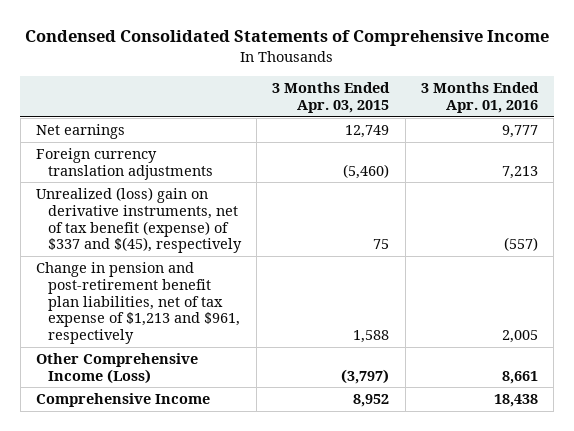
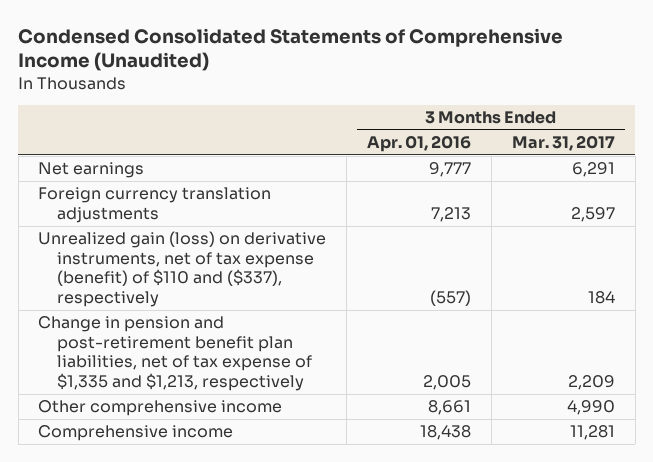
[25,30,550,47] Condensed Consolidated Statements of Comprehensive Income -> [18,27,564,72] Condensed Consolidated Statements of Comprehensive Income (Unaudited)
[272,82,391,114] 3 Months Ended Apr. 03, 2015 -> none
none -> [511,134,615,151] Mar. 31, 2017
[35,186,242,254] Unrealized (loss) gain on derivative instruments, net of tax benefit (expense) of $337 and $(45), respectively -> [38,231,327,308] Unrealized gain (loss) on derivative instruments, net of tax expense (benefit) of $110 and ($337), respectively
[35,261,240,345] Change in pension and post-retirement benefit plan liabilities, net of tax expense of $1,213 and $961, respectively -> [38,316,313,392] Change in pension and post-retirement benefit plan liabilities, net of tax expense of $1,335 and $1,213, respectively
[35,352,198,384] Other Comprehensive Income (Loss) -> [38,400,283,417] Other comprehensive income
[35,392,210,407] Comprehensive Income -> [38,425,234,442] Comprehensive income

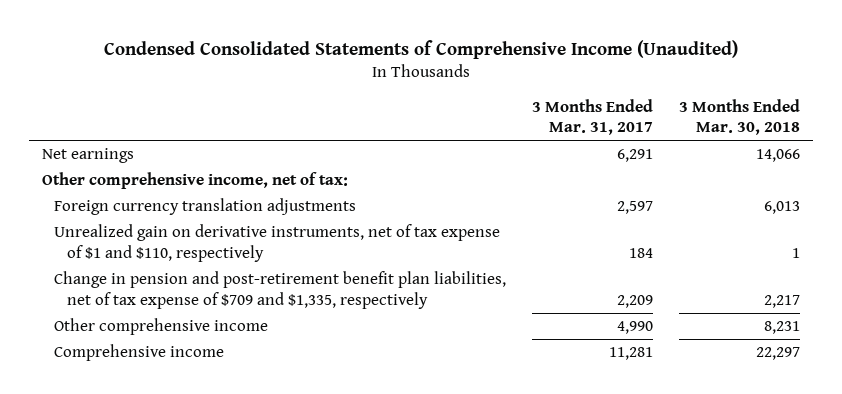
[367,134,472,152] Apr. 01, 2016 -> none
none -> [678,99,800,136] 3 Months Ended Mar. 30, 2018
none -> [42,172,349,190] Other comprehensive income, net of tax:
[38,231,327,308] Unrealized gain (loss) on derivative instruments, net of tax expense (benefit) of $110 and ($337), respectively -> [54,224,501,262] Unrealized gain on derivative instruments, net of tax expense of $1 and $110, respectively
[38,316,313,392] Change in pension and post-retirement benefit plan liabilities, net of tax expense of $1,335 and $1,213, respectively -> [54,271,507,309] Change in pension and post-retirement benefit plan liabilities, net of tax expense of $709 and $1,335, respectively

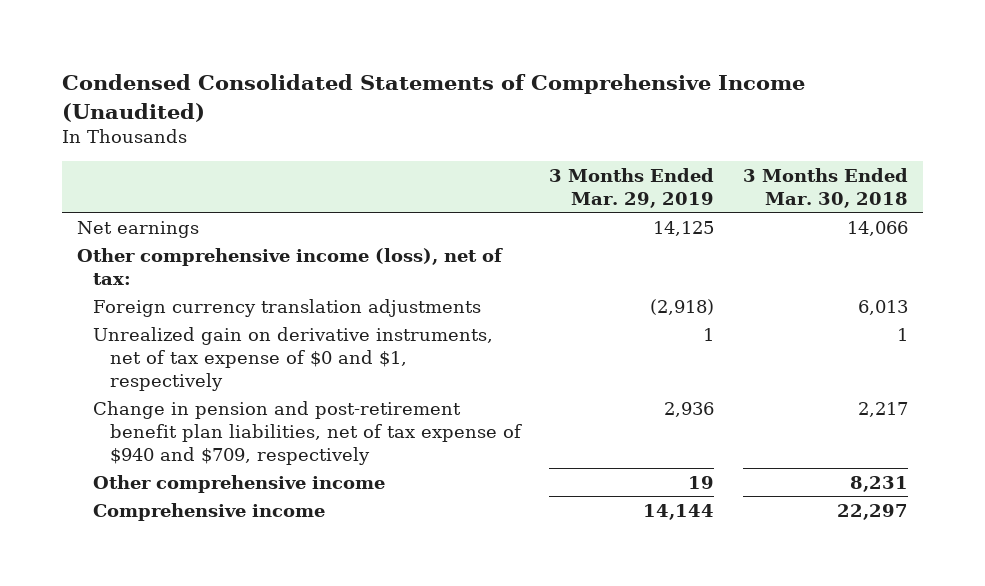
[532,99,654,136] 3 Months Ended Mar. 31, 2017 -> none
none -> [549,167,715,208] 3 Months Ended Mar. 29, 2019
[42,172,349,190] Other comprehensive income, net of tax: -> [76,247,503,285] Other comprehensive income (loss), net of tax:
[54,224,501,262] Unrealized gain on derivative instruments, net of tax expense of $1 and $110, respectively -> [93,326,494,391] Unrealized gain on derivative instruments, net of tax expense of $0 and $1, respectively
[54,271,507,309] Change in pension and post-retirement benefit plan liabilities, net of tax expense of $709 and $1,335, respectively -> [93,400,522,465] Change in pension and post-retirement benefit plan liabilities, net of tax expense of $940 and $709, respectively

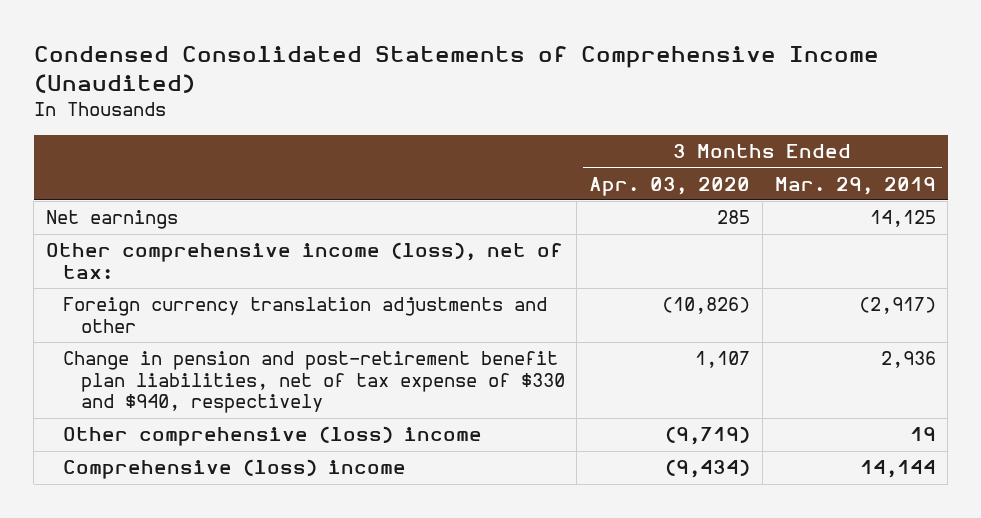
[743,167,909,208] 3 Months Ended Mar. 30, 2018 -> none
none -> [589,176,751,196] Apr. 03, 2020
[93,326,494,391] Unrealized gain on derivative instruments, net of tax expense of $0 and $1, respectively -> none
[93,298,482,317] Foreign currency translation adjustments -> [63,297,548,333] Foreign currency translation adjustments and other
[650,298,715,315] (2,918) -> [858,297,936,315] (2,917)
[93,400,522,465] Change in pension and post-retirement benefit plan liabilities, net of tax expense of $940 and $709, respectively -> [63,351,565,414] Change in pension and post-retirement benefit plan liabilities, net of tax expense of $330 and $940, respectively
[93,474,386,493] Other comprehensive income -> [63,426,483,447] Other comprehensive (loss) income
[93,502,326,521] Comprehensive income -> [63,459,407,480] Comprehensive (loss) income

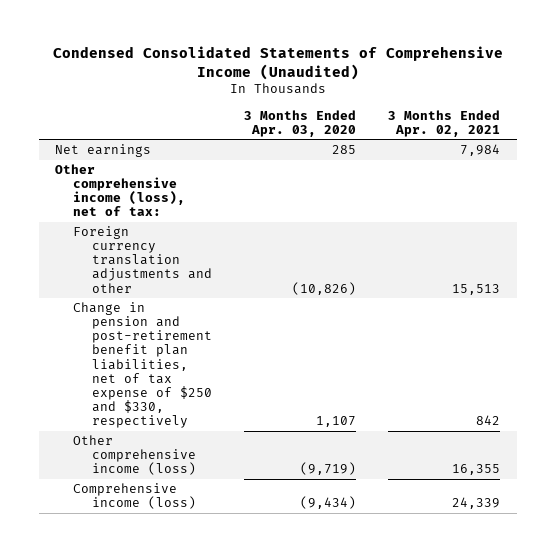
[774,176,936,195] Mar. 29, 2019 -> none
none -> [388,109,501,137] 3 Months Ended Apr. 02, 2021
[63,351,565,414] Change in pension and post-retirement benefit plan liabilities, net of tax expense of $330 and $940, respectively -> [73,302,212,429] Change in pension and post-retirement benefit plan liabilities, net of tax expense of $250 and $330, respectively
[63,426,483,447] Other comprehensive (loss) income -> [73,435,196,476] Other comprehensive income (loss)
[63,459,407,480] Comprehensive (loss) income -> [73,483,196,510] Comprehensive income (loss)

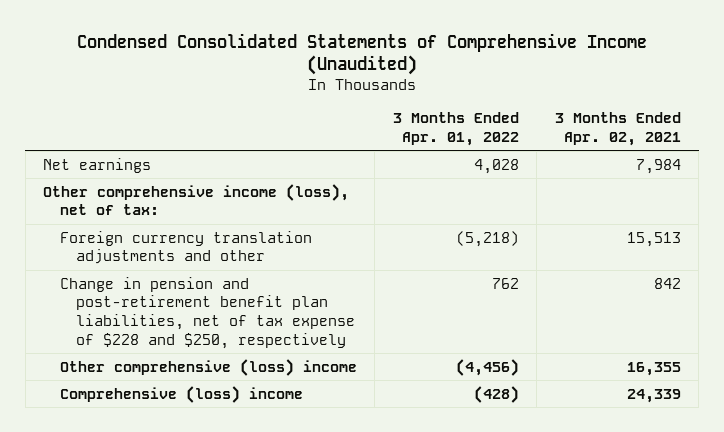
[244,109,357,137] 3 Months Ended Apr. 03, 2020 -> none
none -> [392,111,519,146] 3 Months Ended Apr. 01, 2022
[73,302,212,429] Change in pension and post-retirement benefit plan liabilities, net of tax expense of $250 and $330, respectively -> [59,276,355,349] Change in pension and post-retirement benefit plan liabilities, net of tax expense of $228 and $250, respectively
[73,435,196,476] Other comprehensive income (loss) -> [59,358,357,376] Other comprehensive (loss) income
[73,483,196,510] Comprehensive income (loss) -> [59,385,303,403] Comprehensive (loss) income

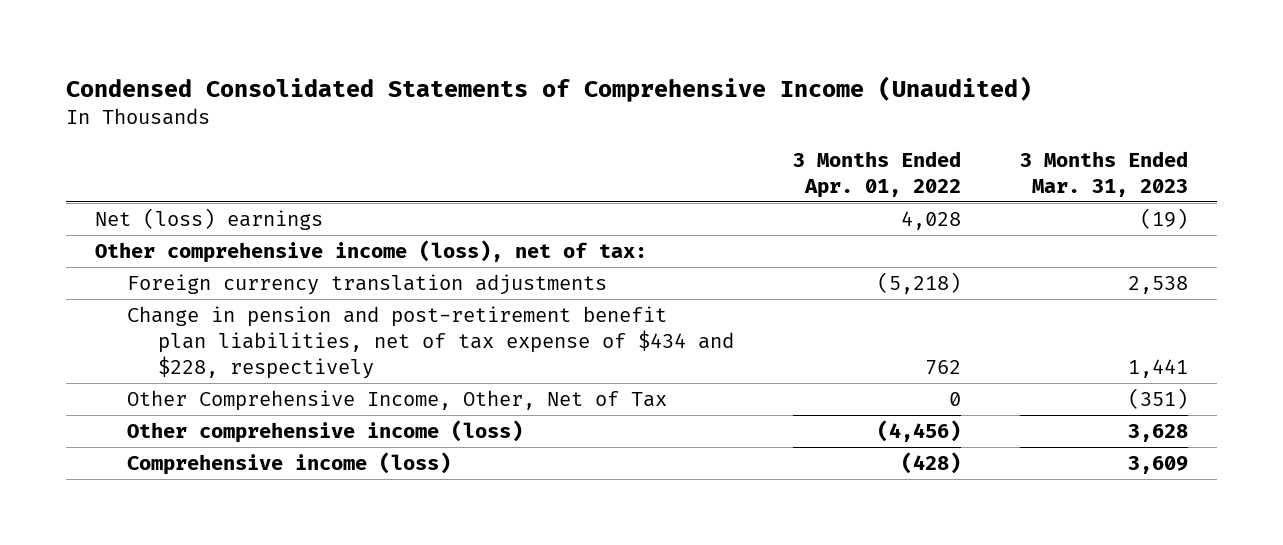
[554,111,681,146] 3 Months Ended Apr. 02, 2021 -> none
none -> [1019,151,1188,197] 3 Months Ended Mar. 31, 2023
[43,157,152,173] Net earnings -> [95,208,324,231] Net (loss) earnings
[59,230,312,265] Foreign currency translation adjustments and other -> [126,274,607,296] Foreign currency translation adjustments
[59,276,355,349] Change in pension and post-retirement benefit plan liabilities, net of tax expense of $228 and $250, respectively -> [126,306,734,379] Change in pension and post-retirement benefit plan liabilities, net of tax expense of $434 and $228, respectively
none -> [126,390,667,412] Other Comprehensive Income, Other, Net of Tax
[59,358,357,376] Other comprehensive (loss) income -> [126,420,523,444] Other comprehensive income (loss)
[59,385,303,403] Comprehensive (loss) income -> [126,452,451,476] Comprehensive income (loss)

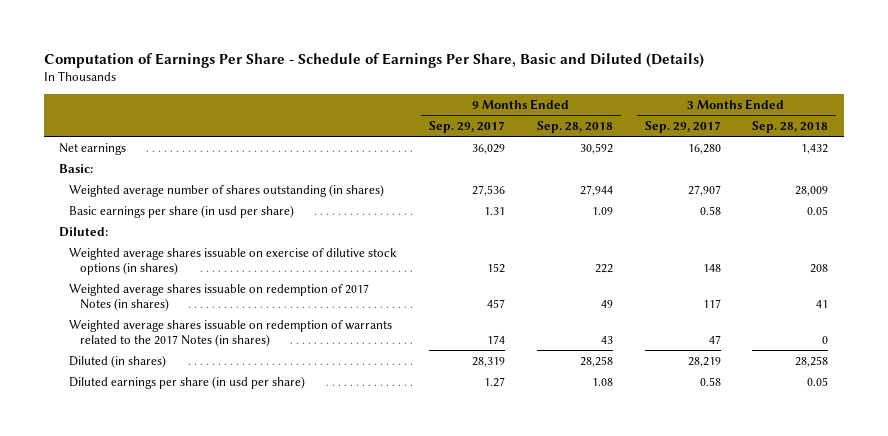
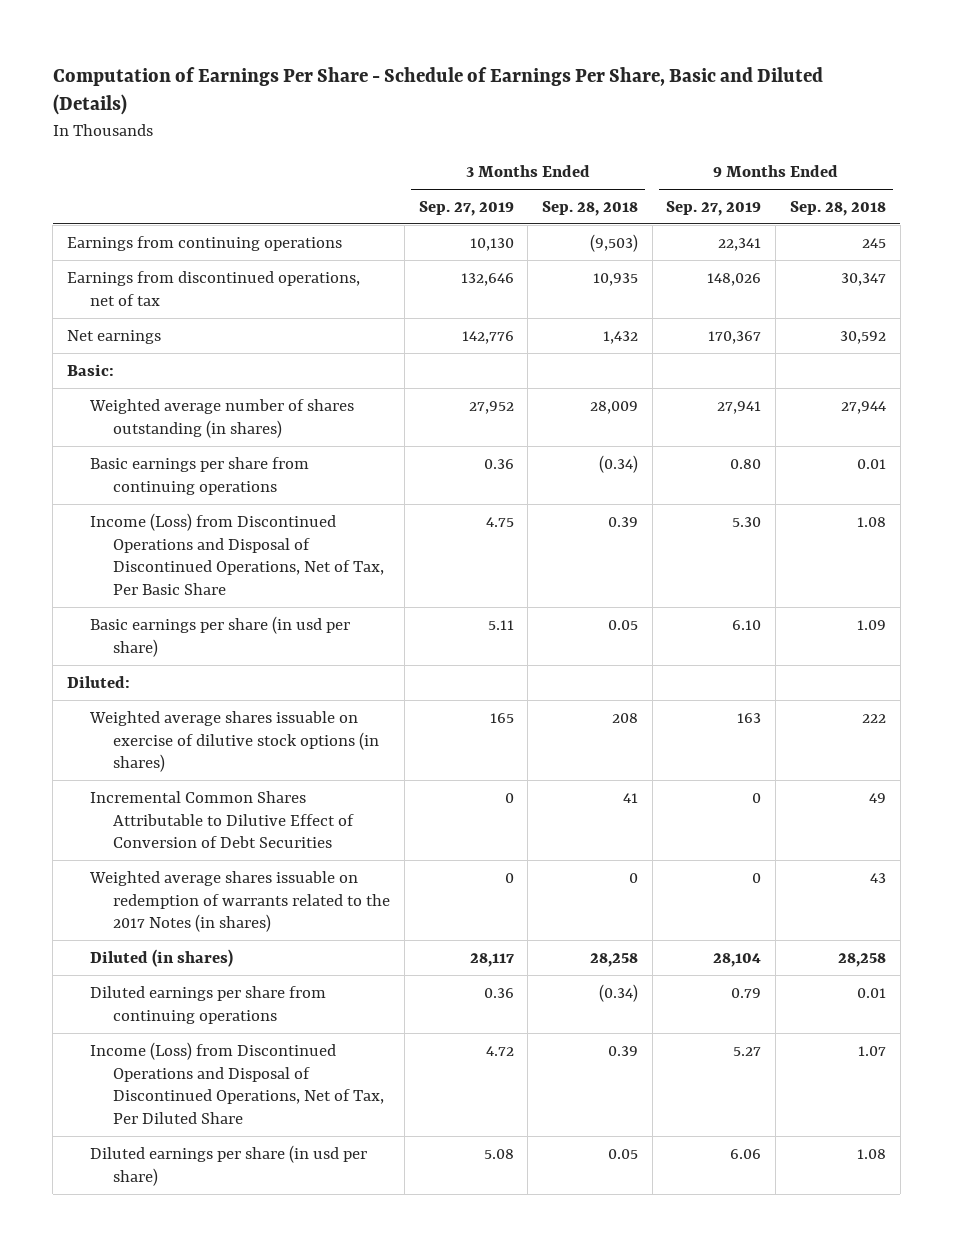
[429,120,506,133] Sep. 29, 2017 -> none
[644,120,721,133] Sep. 29, 2017 -> none
none -> [418,200,514,216] Sep. 27, 2019
none -> [666,200,762,216] Sep. 27, 2019
none -> [66,235,342,251] Earnings from continuing operations
none -> [66,270,360,306] Earnings from discontinued operations, net of tax
none -> [89,456,309,495] Basic earnings per share from continuing operations
none -> [89,512,385,596] Income (Loss) from Discontinued Operations and Disposal of Discontinued Operations, Net of Tax, Per Basic Share
[69,283,370,312] Weighted average shares issuable on redemption of 2017 Notes (in shares) -> [89,790,355,849] Incremental Common Shares Attributable to Dilutive Effect of Conversion of Debt Securities
none -> [89,985,326,1024] Diluted earnings per share from continuing operations
none -> [89,1041,385,1125] Income (Loss) from Discontinued Operations and Disposal of Discontinued Operations, Net of Tax, Per Diluted Share

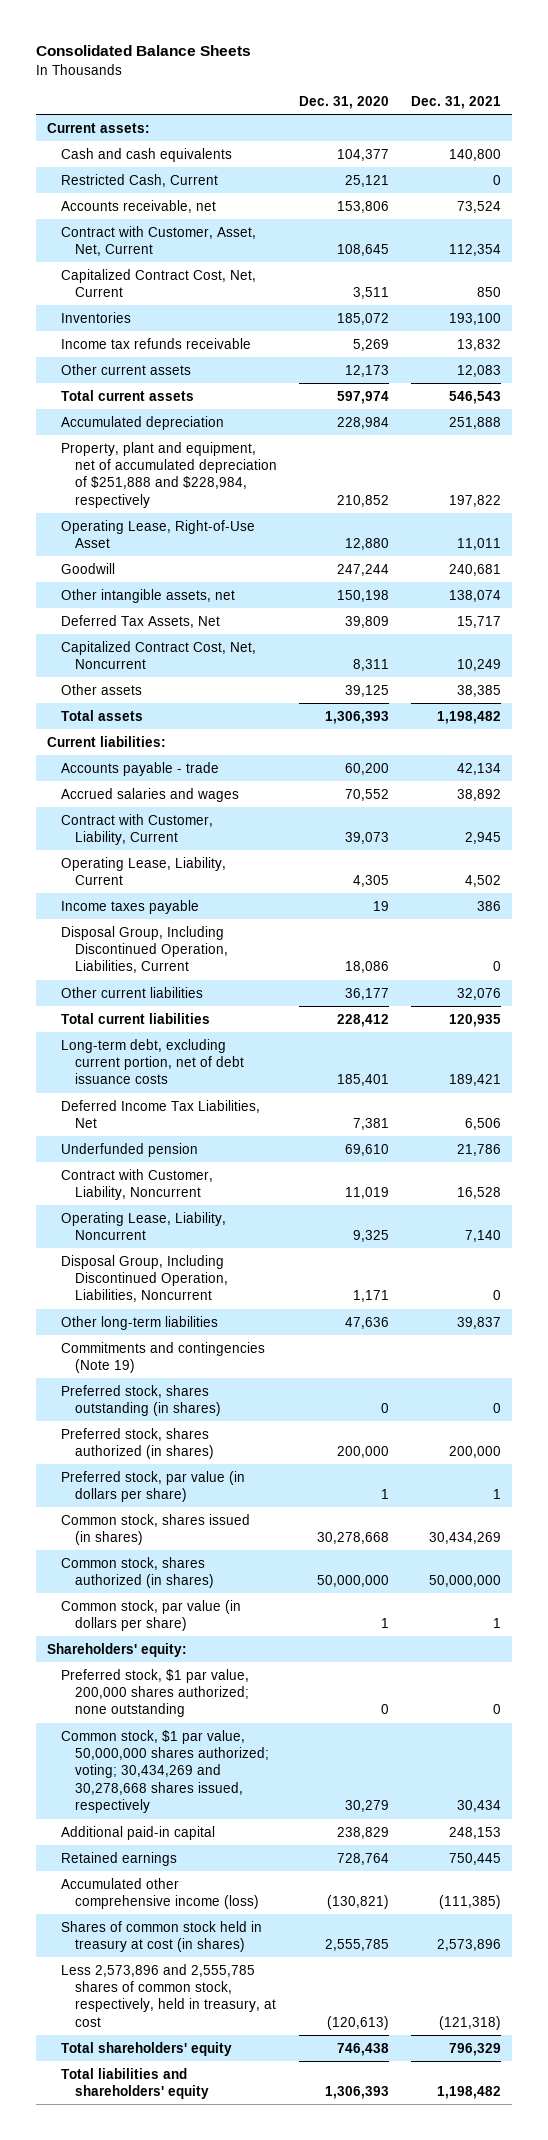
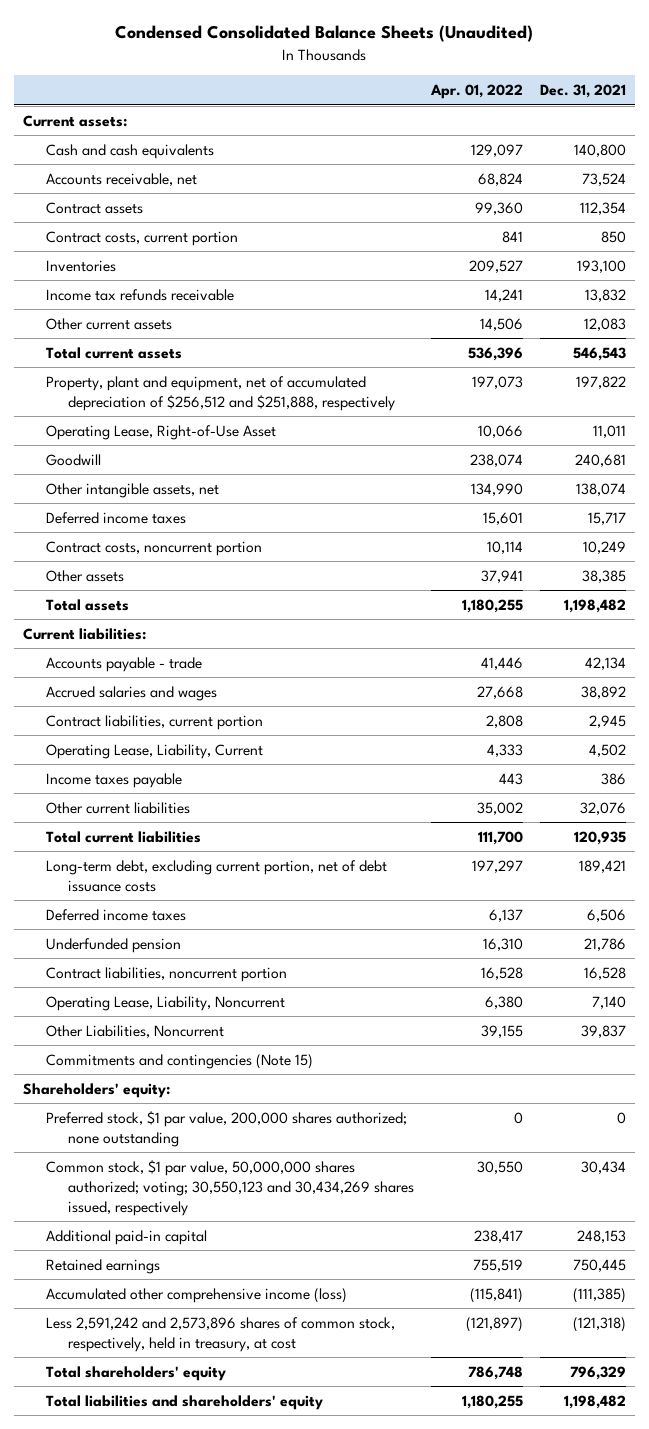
[35,45,251,57] Consolidated Balance Sheets -> [115,25,534,43] Condensed Consolidated Balance Sheets (Unaudited)
[299,95,390,109] Dec. 31, 2020 -> none
none -> [430,84,524,100] Apr. 01, 2022
[60,173,218,187] Restricted Cash, Current -> none
[60,225,256,257] Contract with Customer, Asset, Net, Current -> [45,201,143,214] Contract assets
[60,268,256,298] Capitalized Contract Cost, Net, Current -> [45,230,238,246] Contract costs, current portion
[60,415,224,430] Accumulated depreciation -> none
[60,441,278,508] Property, plant and equipment, net of accumulated depreciation of $251,888 and $228,984, respectively -> [45,375,396,411] Property, plant and equipment, net of accumulated depreciation of $256,512 and $251,888, respectively
[60,614,220,628] Deferred Tax Assets, Net -> [45,511,186,524] Deferred income taxes
[60,640,256,670] Capitalized Contract Cost, Net, Noncurrent -> [45,540,262,556] Contract costs, noncurrent portion
[60,813,213,846] Contract with Customer, Liability, Current -> [45,714,263,730] Contract liabilities, current portion
[60,925,229,974] Disposal Group, Including Discontinued Operation, Liabilities, Current -> none
[60,1099,260,1129] Deferred Income Tax Liabilities, Net -> [45,908,186,921] Deferred income taxes
[60,1168,213,1201] Contract with Customer, Liability, Noncurrent -> [45,966,287,982] Contract liabilities, noncurrent portion
[60,1254,229,1303] Disposal Group, Including Discontinued Operation, Liabilities, Noncurrent -> none
[60,1384,222,1417] Preferred stock, shares outstanding (in shares) -> none
[60,1427,215,1460] Preferred stock, shares authorized (in shares) -> none
[60,1470,245,1503] Preferred stock, par value (in dollars per share) -> none
[60,1513,250,1546] Common stock, shares issued (in shares) -> none
[60,1556,215,1589] Common stock, shares authorized (in shares) -> none
[60,1599,241,1632] Common stock, par value (in dollars per share) -> none
[60,1315,218,1330] Other long-term liabilities -> [45,1024,224,1038] Other Liabilities, Noncurrent
[60,1341,265,1374] Commitments and contingencies (Note 19) -> [45,1053,313,1069] Commitments and contingencies (Note 15)
[60,1729,270,1814] Common stock, $1 par value, 50,000,000 shares authorized; voting; 30,434,269 and 30,278,668 shares issued, respectively -> [45,1159,415,1216] Common stock, $1 par value, 50,000,000 shares authorized; voting; 30,550,123 and 30,434,269 shares issued, respectively
[60,1920,262,1953] Shares of common stock held in treasury at cost (in shares) -> none
[60,1963,277,2027] Less 2,573,896 and 2,555,785 shares of common stock, respectively, held in treasury, at cost -> [45,1316,395,1352] Less 2,591,242 and 2,573,896 shares of common stock, respectively, held in treasury, at cost

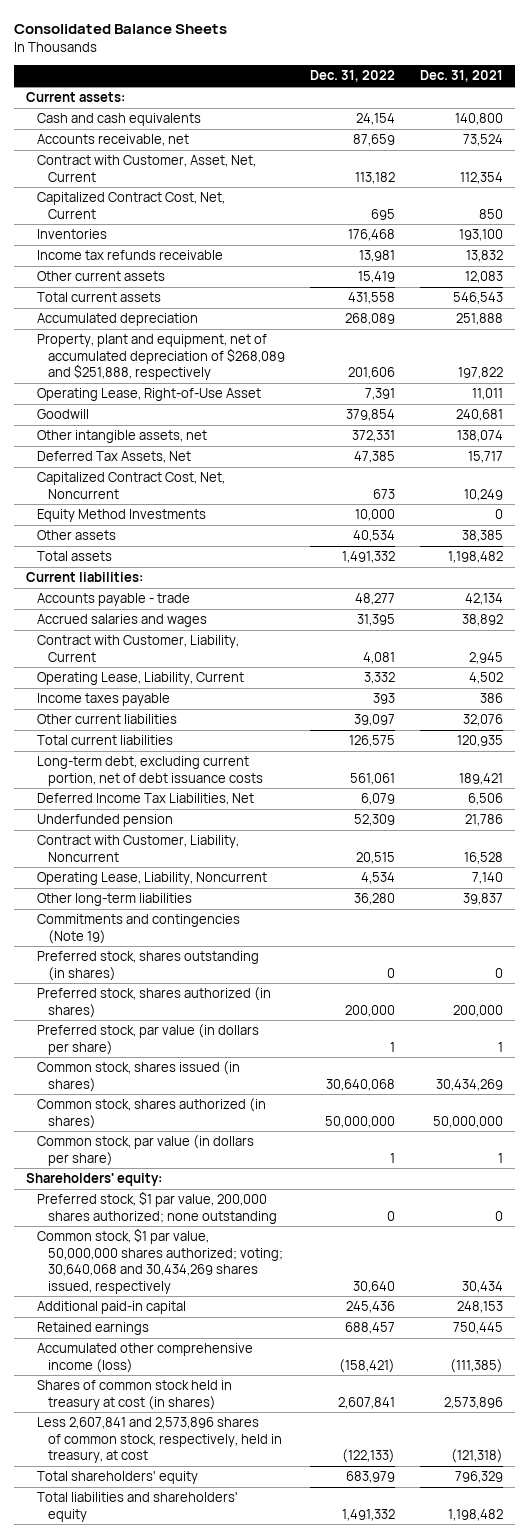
[115,25,534,43] Condensed Consolidated Balance Sheets (Unaudited) -> [13,24,227,35] Consolidated Balance Sheets
[430,84,524,100] Apr. 01, 2022 -> none
none -> [309,70,395,83] Dec. 31, 2022
[45,201,143,214] Contract assets -> [36,155,256,182] Contract with Customer, Asset, Net, Current
[45,230,238,246] Contract costs, current portion -> [36,192,225,219] Capitalized Contract Cost, Net, Current
none -> [36,313,198,327] Accumulated depreciation
[45,375,396,411] Property, plant and equipment, net of accumulated depreciation of $256,512 and $251,888, respectively -> [36,334,285,381] Property, plant and equipment, net of accumulated depreciation of $268,089 and $251,888, respectively
[45,511,186,524] Deferred income taxes -> [36,451,191,464] Deferred Tax Assets, Net
[45,540,262,556] Contract costs, noncurrent portion -> [36,472,225,499] Capitalized Contract Cost, Net, Noncurrent
none -> [36,509,206,523] Equity Method Investments
[45,714,263,730] Contract liabilities, current portion -> [36,635,239,662] Contract with Customer, Liability, Current
[45,908,186,921] Deferred income taxes -> [36,793,254,806] Deferred Income Tax Liabilities, Net
[45,966,287,982] Contract liabilities, noncurrent portion -> [36,835,239,862] Contract with Customer, Liability, Noncurrent
[45,1024,224,1038] Other Liabilities, Noncurrent -> [36,893,192,907] Other long-term liabilities
[45,1053,313,1069] Commitments and contingencies (Note 15) -> [36,914,240,944] Commitments and contingencies (Note 19)
none -> [36,951,259,981] Preferred stock, shares outstanding (in shares)
none -> [36,987,271,1018] Preferred stock, shares authorized (in shares)
none -> [36,1024,259,1055] Preferred stock, par value (in dollars per share)
none -> [36,1061,240,1092] Common stock, shares issued (in shares)
none -> [36,1098,266,1129] Common stock, shares authorized (in shares)
none -> [36,1135,254,1166] Common stock, par value (in dollars per share)
[45,1159,415,1216] Common stock, $1 par value, 50,000,000 shares authorized; voting; 30,550,123 and 30,434,269 shares issued, respectively -> [36,1228,283,1294] Common stock, $1 par value, 50,000,000 shares authorized; voting; 30,640,068 and 30,434,269 shares issued, respectively
none -> [36,1380,232,1410] Shares of common stock held in treasury at cost (in shares)
[45,1316,395,1352] Less 2,591,242 and 2,573,896 shares of common stock, respectively, held in treasury, at cost -> [36,1417,282,1464] Less 2,607,841 and 2,573,896 shares of common stock, respectively, held in treasury, at cost

